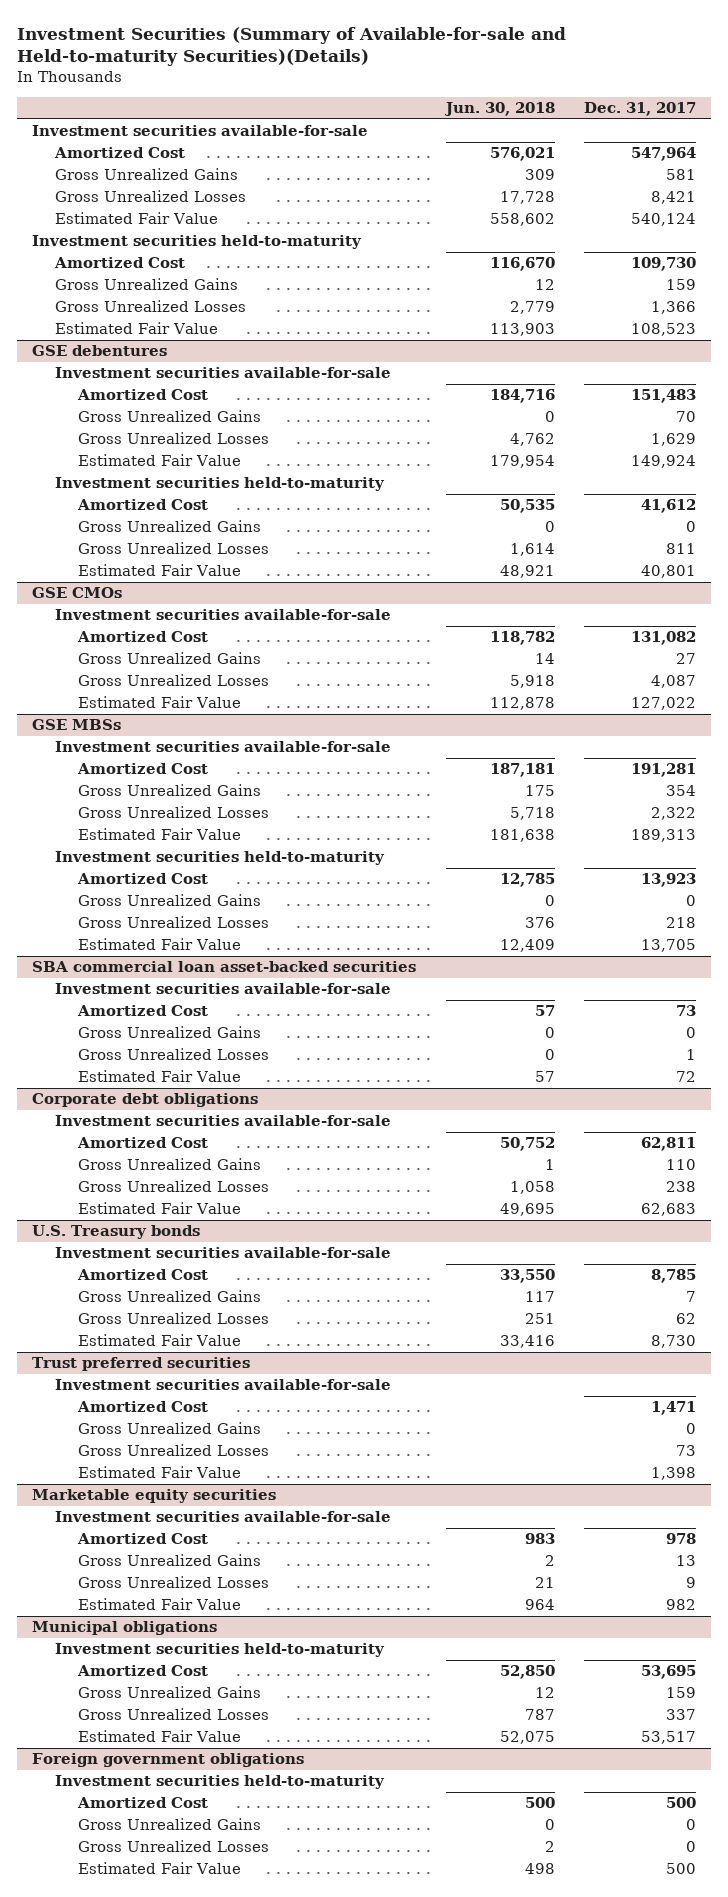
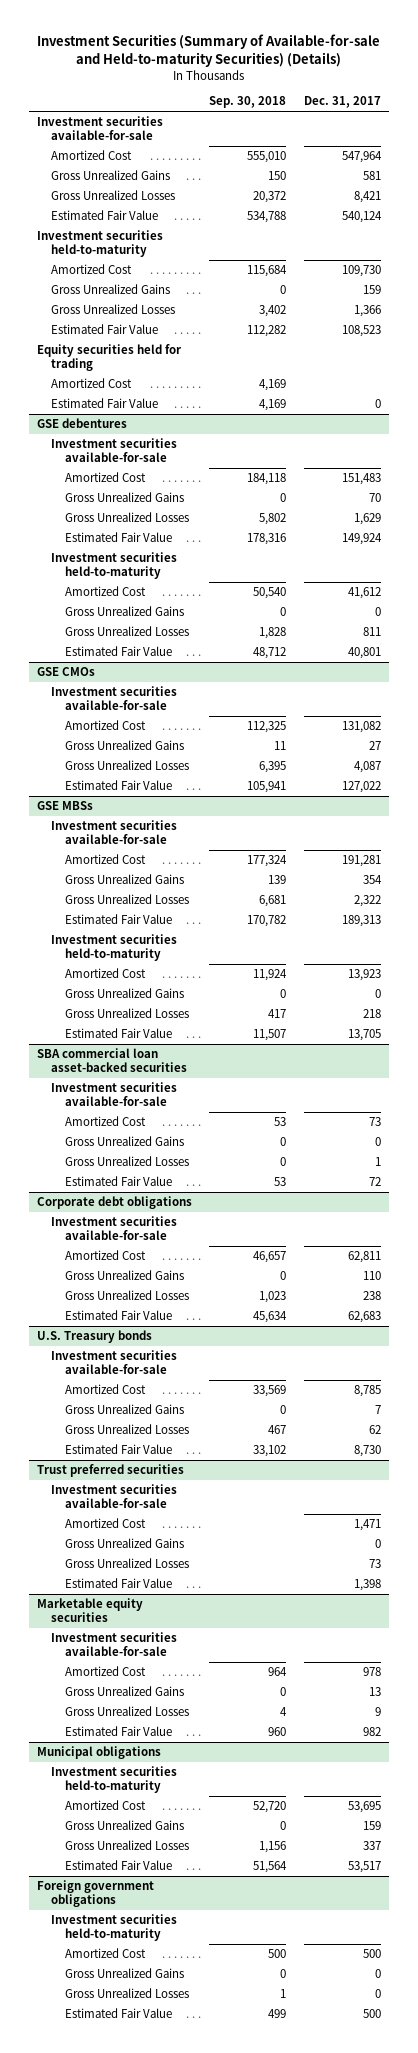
[16,26,566,67] Investment Securities (Summary of Available-for-sale and Held-to-maturity Securities)(Details) -> [36,34,380,68] Investment Securities (Summary of Available-for-sale and Held-to-maturity Securities) (Details)
[443,102,555,117] Jun. 30, 2018 -> none
none -> [209,96,287,109] Sep. 30, 2018
none -> [37,344,183,372] Equity securities held for trading
none -> [51,378,133,389] Amortized Cost
none -> [51,398,159,409] Estimated Fair Value

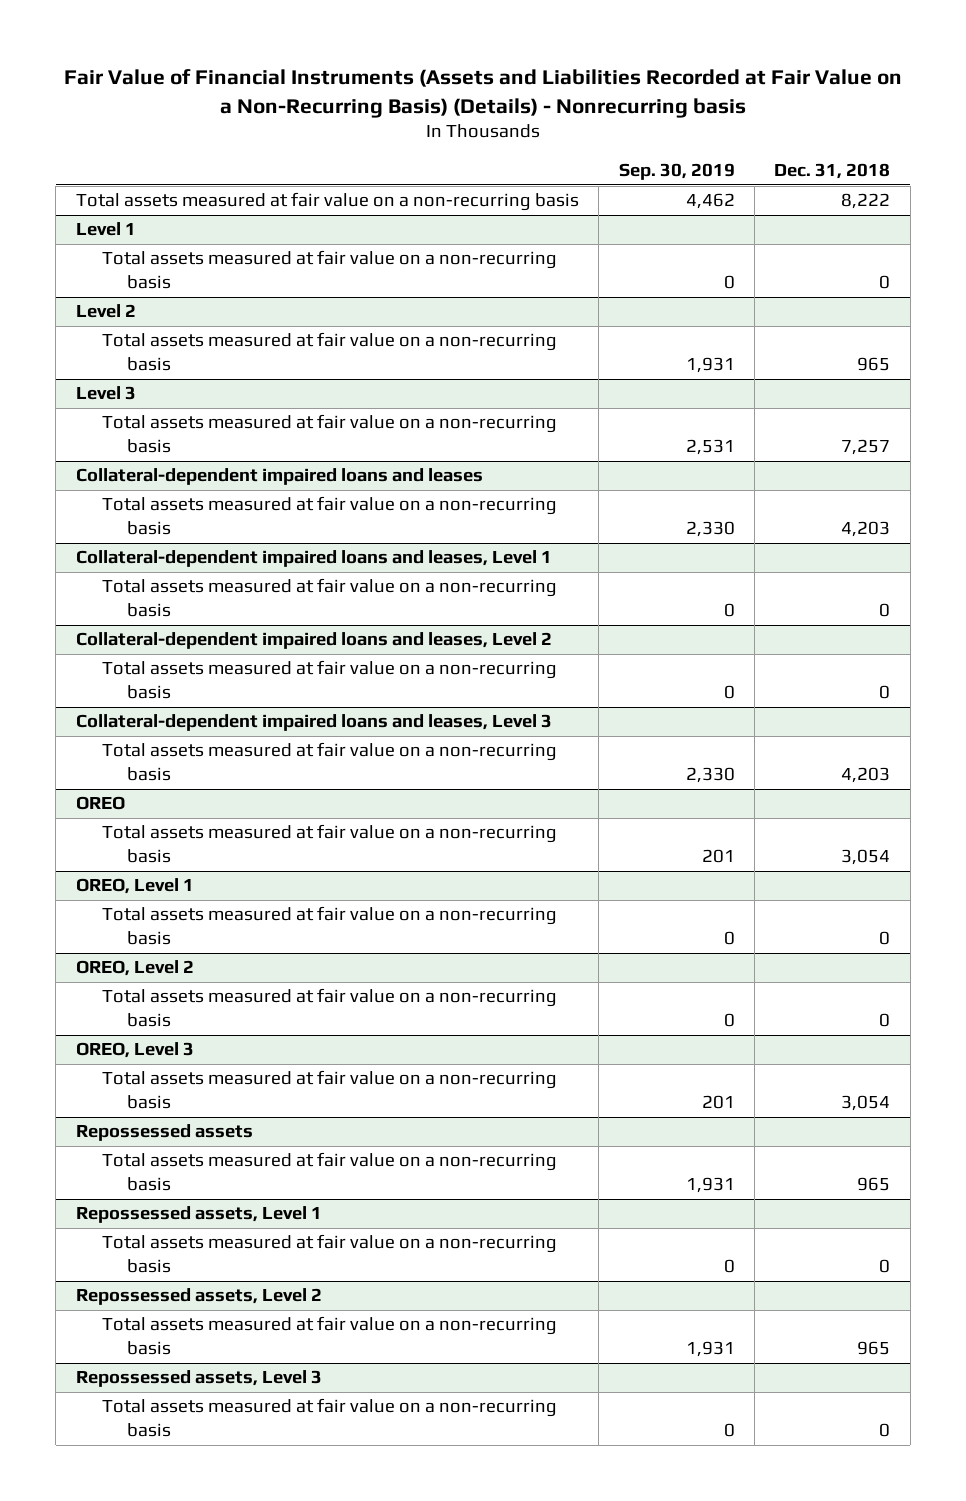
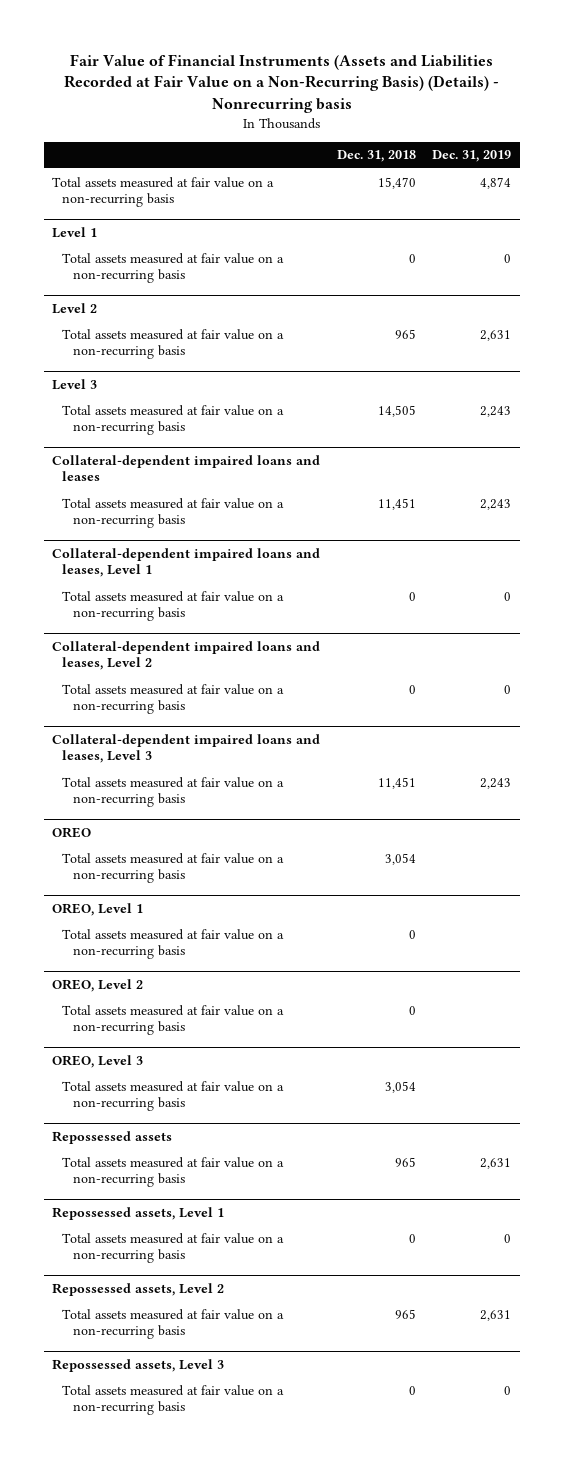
[618,162,735,180] Sep. 30, 2019 -> none
none -> [432,150,512,163] Dec. 31, 2019
[841,193,891,210] 8,222 -> [377,176,416,189] 15,470
[841,439,891,456] 7,257 -> [377,404,416,417] 14,505
[841,521,891,538] 4,203 -> [377,497,416,510] 11,451
[841,767,891,784] 4,203 -> [377,776,416,789] 11,451

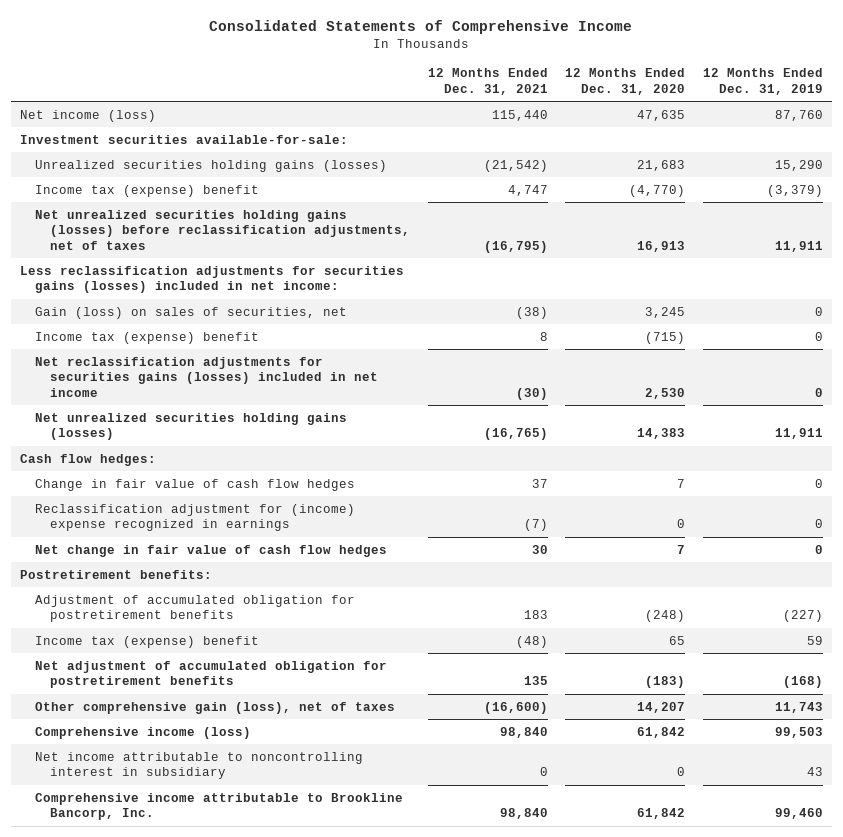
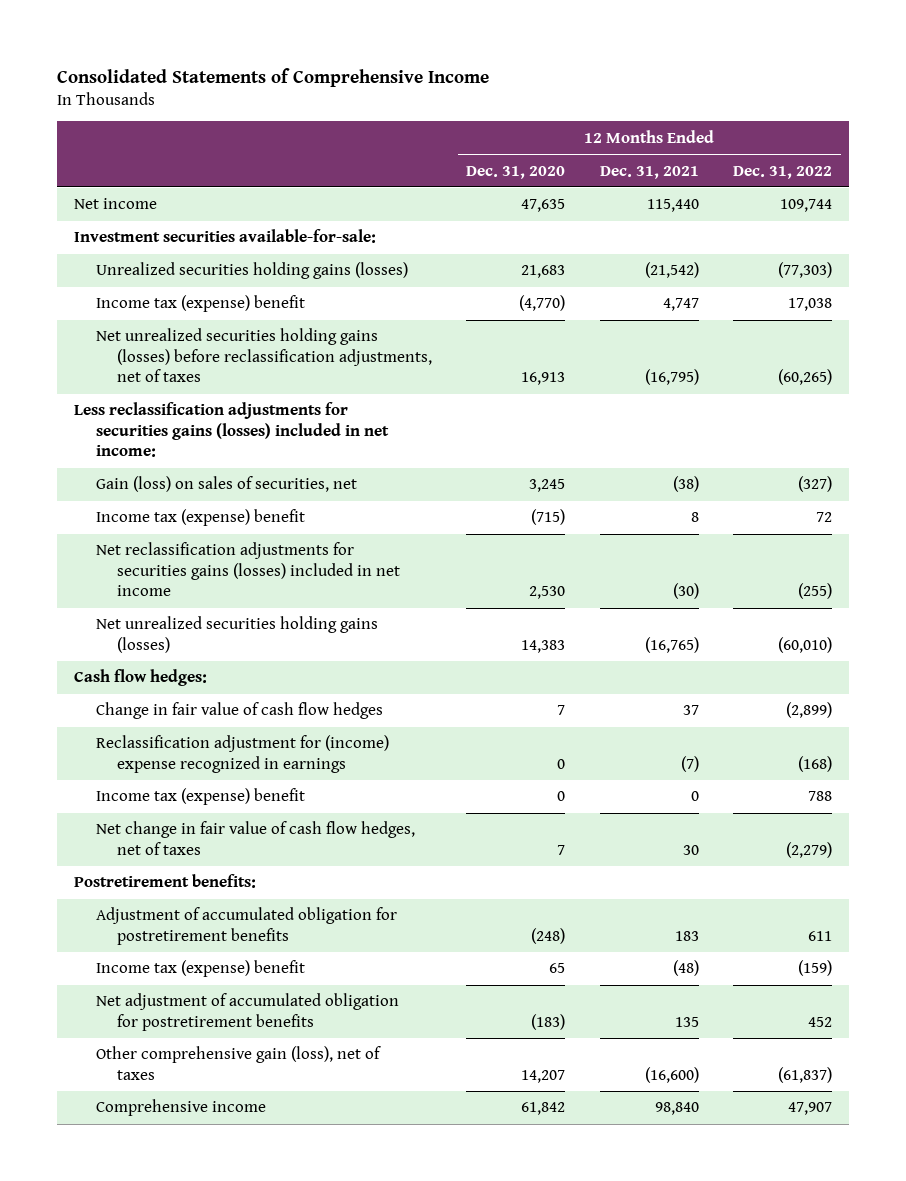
[702,68,823,95] 12 Months Ended Dec. 31, 2019 -> none
none -> [733,165,833,179] Dec. 31, 2022
[19,109,156,122] Net income (loss) -> [74,198,158,210] Net income
none -> [95,788,305,806] Income tax (expense) benefit
[34,544,387,557] Net change in fair value of cash flow hedges -> [95,821,415,855] Net change in fair value of cash flow hedges, net of taxes
[34,726,251,739] Comprehensive income (loss) -> none
[34,751,363,780] Net income attributable to noncontrolling interest in subsidiary -> none
[34,792,403,821] Comprehensive income attributable to Brookline Bancorp, Inc. -> [95,1099,266,1117] Comprehensive income

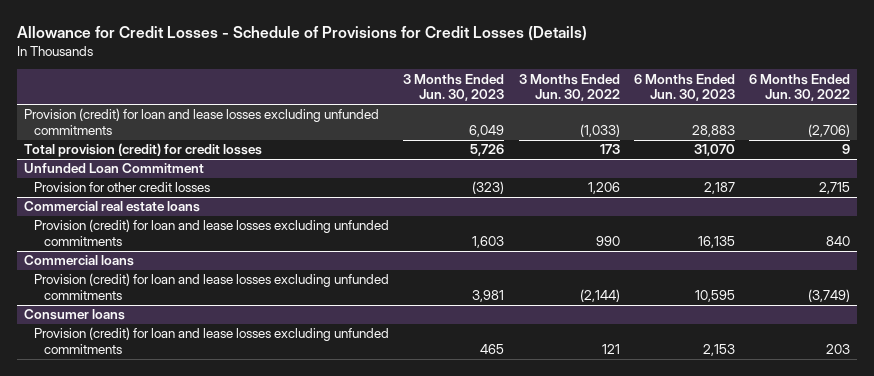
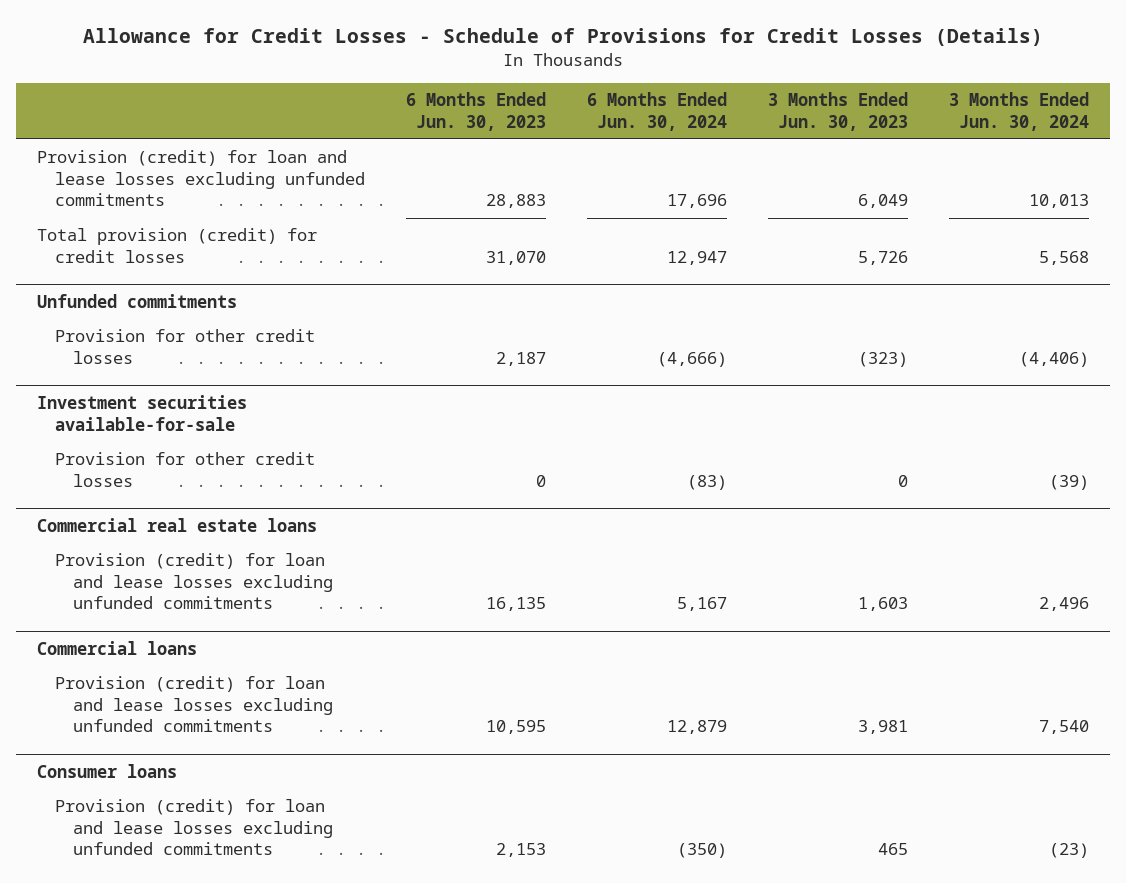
[518,73,620,102] 3 Months Ended Jun. 30, 2022 -> none
[748,73,850,102] 6 Months Ended Jun. 30, 2022 -> none
none -> [587,91,728,131] 6 Months Ended Jun. 30, 2024
none -> [949,91,1090,131] 3 Months Ended Jun. 30, 2024
[24,163,205,174] Unfunded Loan Commitment -> [36,294,237,309] Unfunded commitments
none -> [36,395,247,431] Investment securities available-for-sale
none -> [55,452,316,487] Provision for other credit losses

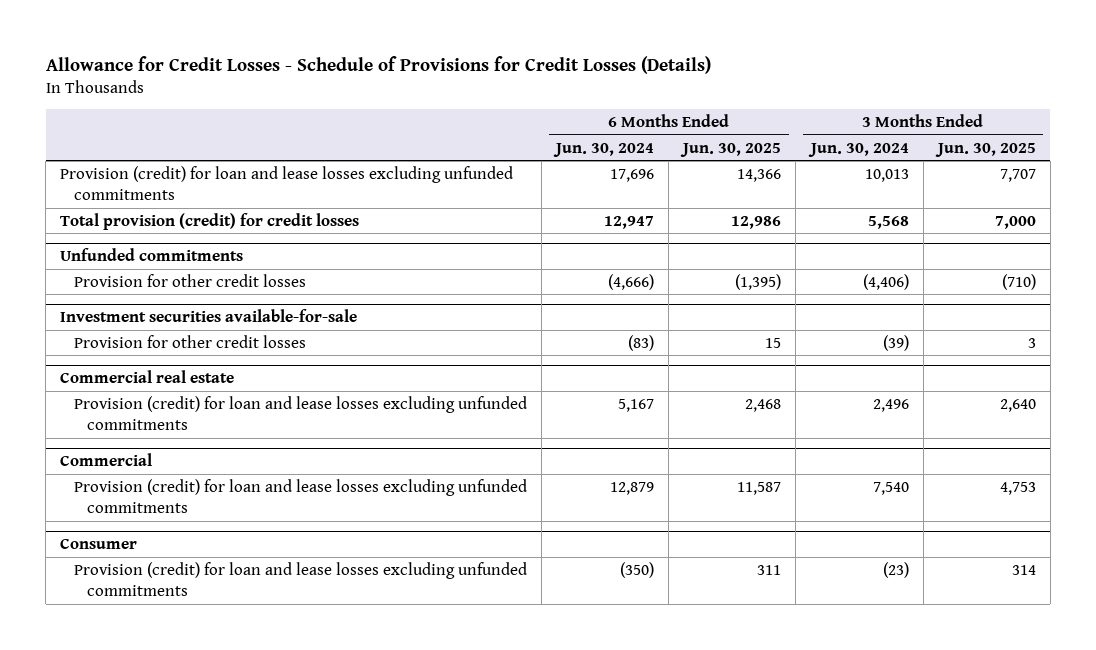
[406,91,547,131] 6 Months Ended Jun. 30, 2023 -> none
[768,91,909,131] 3 Months Ended Jun. 30, 2023 -> none
none -> [680,142,782,157] Jun. 30, 2025
none -> [934,142,1036,157] Jun. 30, 2025
[36,518,317,533] Commercial real estate loans -> [60,370,235,384] Commercial real estate
[36,641,197,656] Commercial loans -> [60,453,153,467] Commercial
[36,764,177,779] Consumer loans -> [60,538,138,550] Consumer

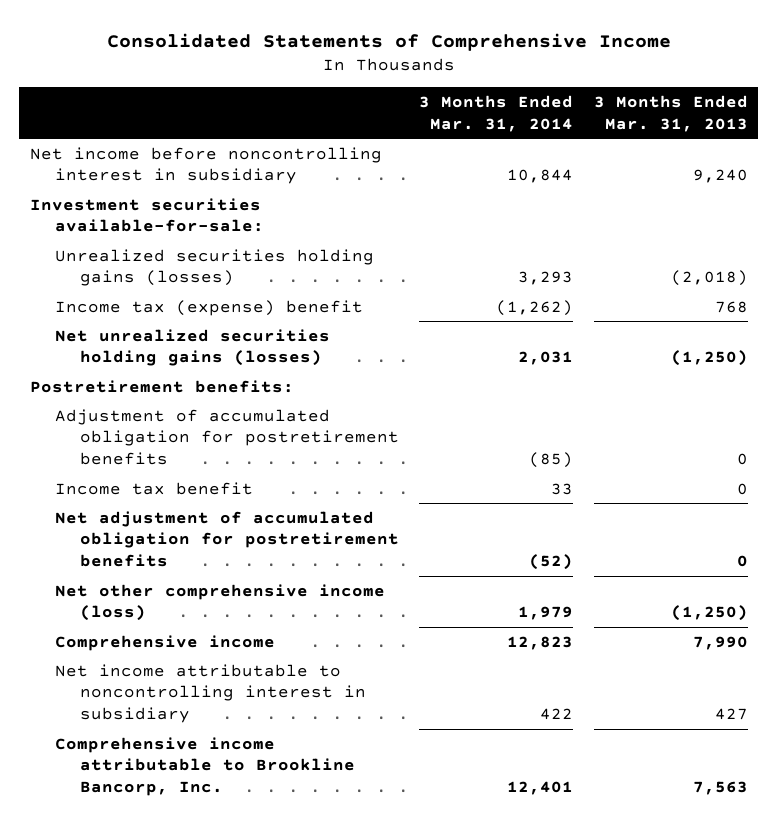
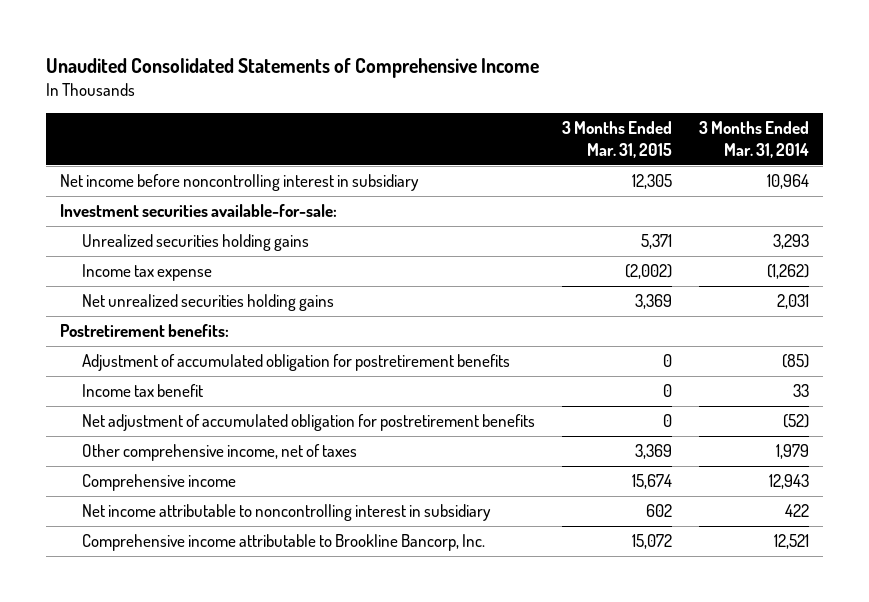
[106,32,671,51] Consolidated Statements of Comprehensive Income -> [46,57,540,78] Unaudited Consolidated Statements of Comprehensive Income
[593,94,748,132] 3 Months Ended Mar. 31, 2013 -> none
none -> [561,121,672,159] 3 Months Ended Mar. 31, 2015
[507,169,574,184] 10,844 -> [767,174,810,190] 10,964
[54,248,374,287] Unrealized securities holding gains (losses) -> [81,234,309,252] Unrealized securities holding gains
[54,299,363,316] Income tax (expense) benefit -> [81,264,212,282] Income tax expense
[54,328,330,367] Net unrealized securities holding gains (losses) -> [81,294,334,312] Net unrealized securities holding gains
[54,583,385,622] Net other comprehensive income (loss) -> [81,444,357,462] Other comprehensive income, net of taxes
[507,635,574,650] 12,823 -> [769,474,810,490] 12,943
[507,781,574,796] 12,401 -> [774,534,810,550] 12,521

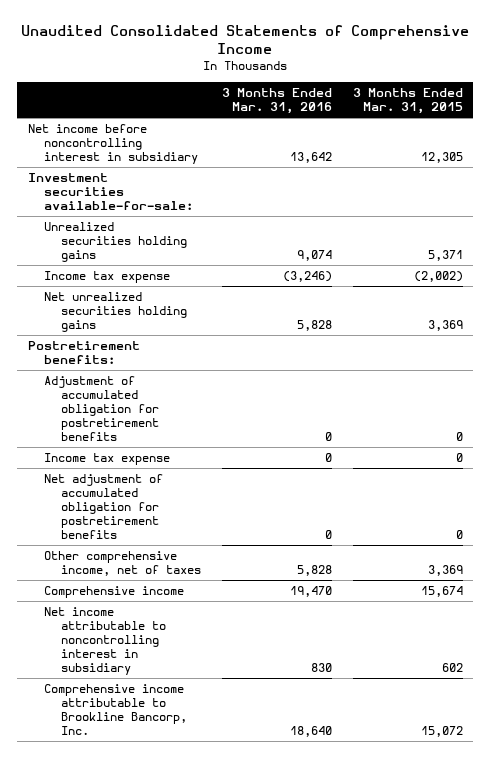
[699,121,810,159] 3 Months Ended Mar. 31, 2014 -> none
none -> [221,88,332,115] 3 Months Ended Mar. 31, 2016
[81,384,203,398] Income tax benefit -> [44,453,171,466] Income tax expense

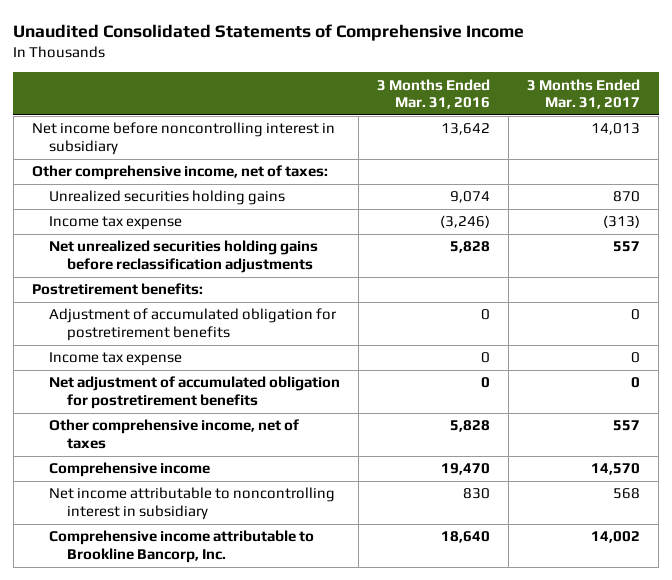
[352,88,463,115] 3 Months Ended Mar. 31, 2015 -> none
none -> [527,78,641,110] 3 Months Ended Mar. 31, 2017
[27,173,194,211] Investment securities available-for-sale: -> none
none -> [31,165,328,181] Other comprehensive income, net of taxes:
[44,292,187,333] Net unrealized securities holding gains -> [49,240,319,274] Net unrealized securities holding gains before reclassification adjustments

